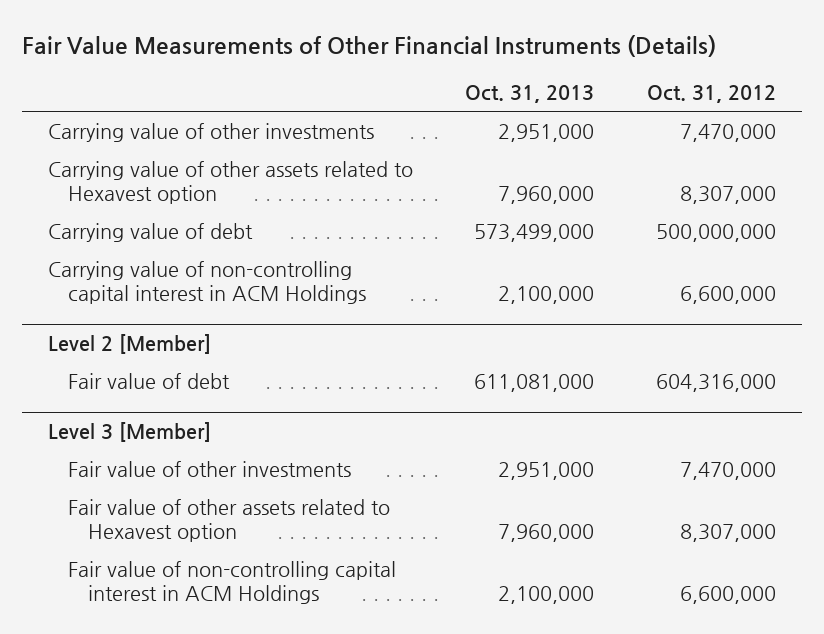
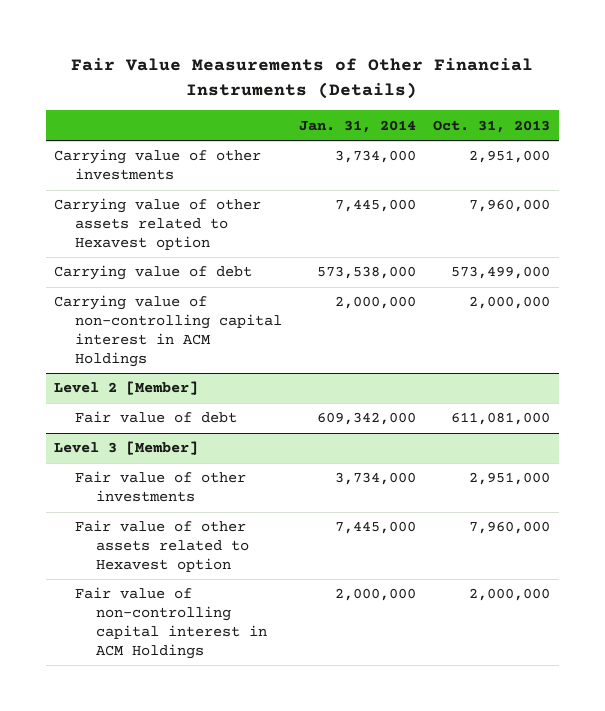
[646,85,776,104] Oct. 31, 2012 -> none
none -> [299,119,417,133] Jan. 31, 2014
[498,286,595,305] 2,100,000 -> [469,296,551,310] 2,000,000
[498,586,595,605] 2,100,000 -> [469,588,551,602] 2,000,000

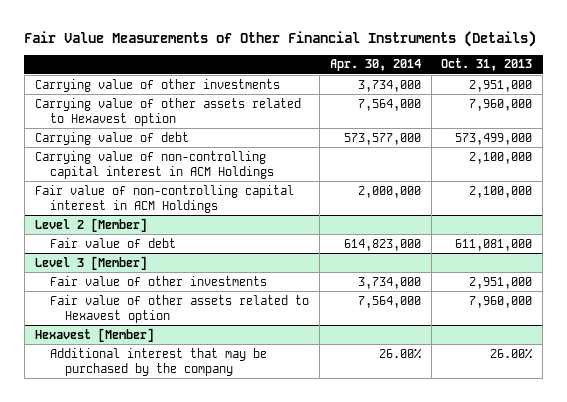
[299,119,417,133] Jan. 31, 2014 -> none
none -> [329,59,421,72] Apr. 30, 2014
[469,296,551,310] 2,000,000 -> [469,151,533,164] 2,100,000
none -> [34,184,294,213] Fair value of non-controlling capital interest in ACM Holdings
[75,587,267,659] Fair value of non-controlling capital interest in ACM Holdings -> none
none -> [34,327,154,342] Hexavest [Member]
none -> [49,347,267,376] Additional interest that may be purchased by the company

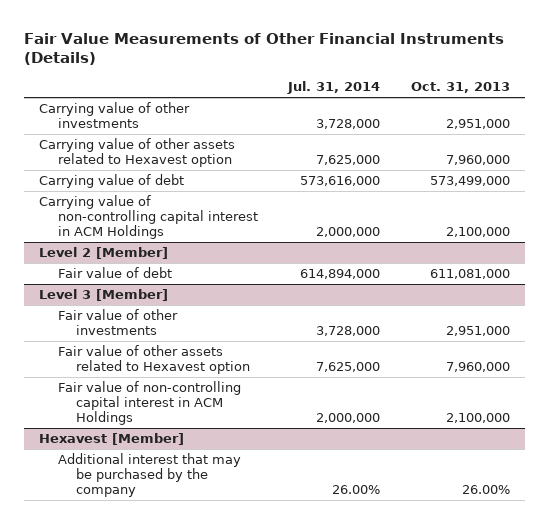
[329,59,421,72] Apr. 30, 2014 -> none
none -> [287,81,381,95] Jul. 31, 2014
[34,184,294,213] Fair value of non-controlling capital interest in ACM Holdings -> none
none -> [57,381,241,426] Fair value of non-controlling capital interest in ACM Holdings

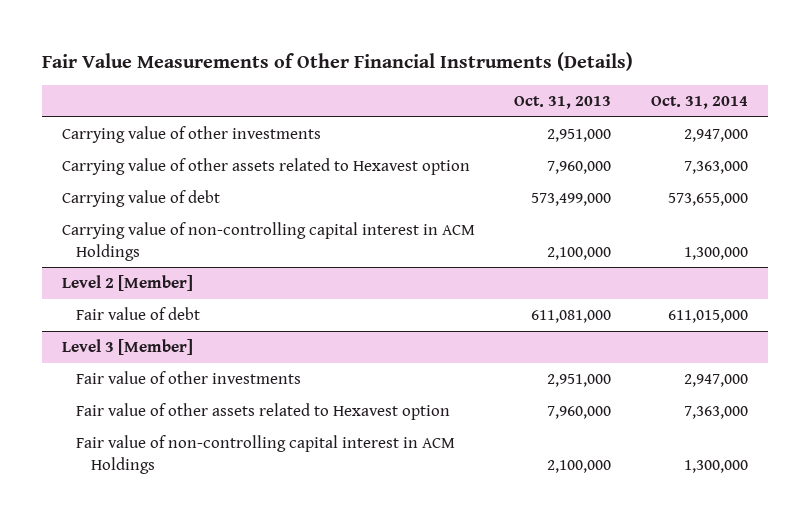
[287,81,381,95] Jul. 31, 2014 -> none
none -> [651,96,749,110] Oct. 31, 2014
[39,433,185,446] Hexavest [Member] -> none
[57,453,241,498] Additional interest that may be purchased by the company -> none

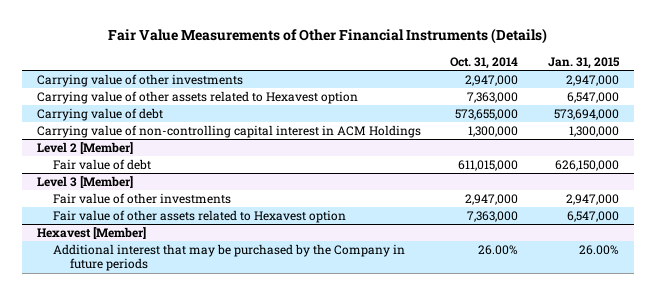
[514,96,612,110] Oct. 31, 2013 -> none
none -> [548,56,621,69] Jan. 31, 2015
[76,435,456,474] Fair value of non-controlling capital interest in ACM Holdings -> none
none -> [36,227,146,240] Hexavest [Member]
none -> [53,244,406,272] Additional interest that may be purchased by the Company in future periods

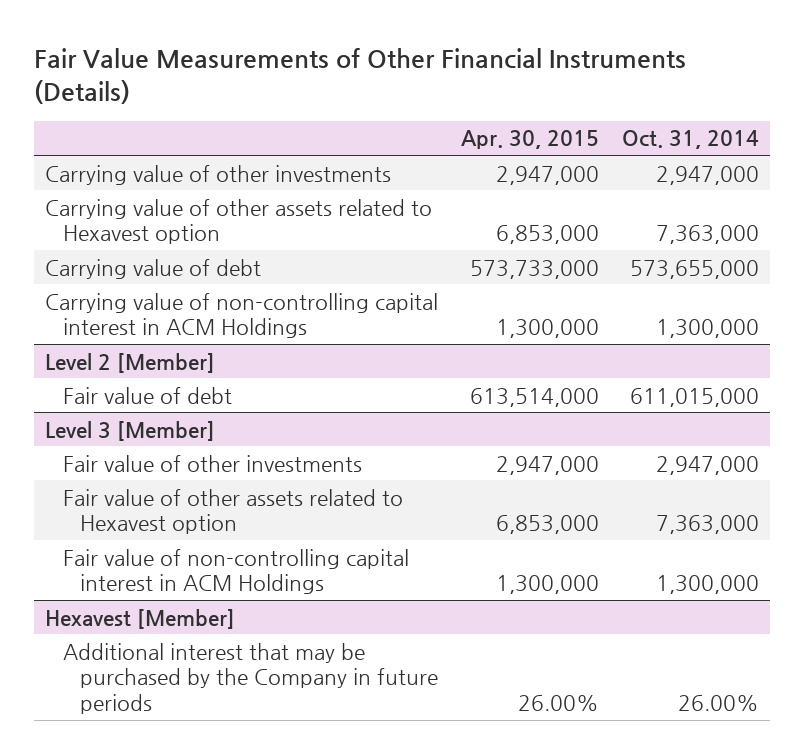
[548,56,621,69] Jan. 31, 2015 -> none
none -> [461,130,600,150] Apr. 30, 2015
none -> [62,548,409,595] Fair value of non-controlling capital interest in ACM Holdings

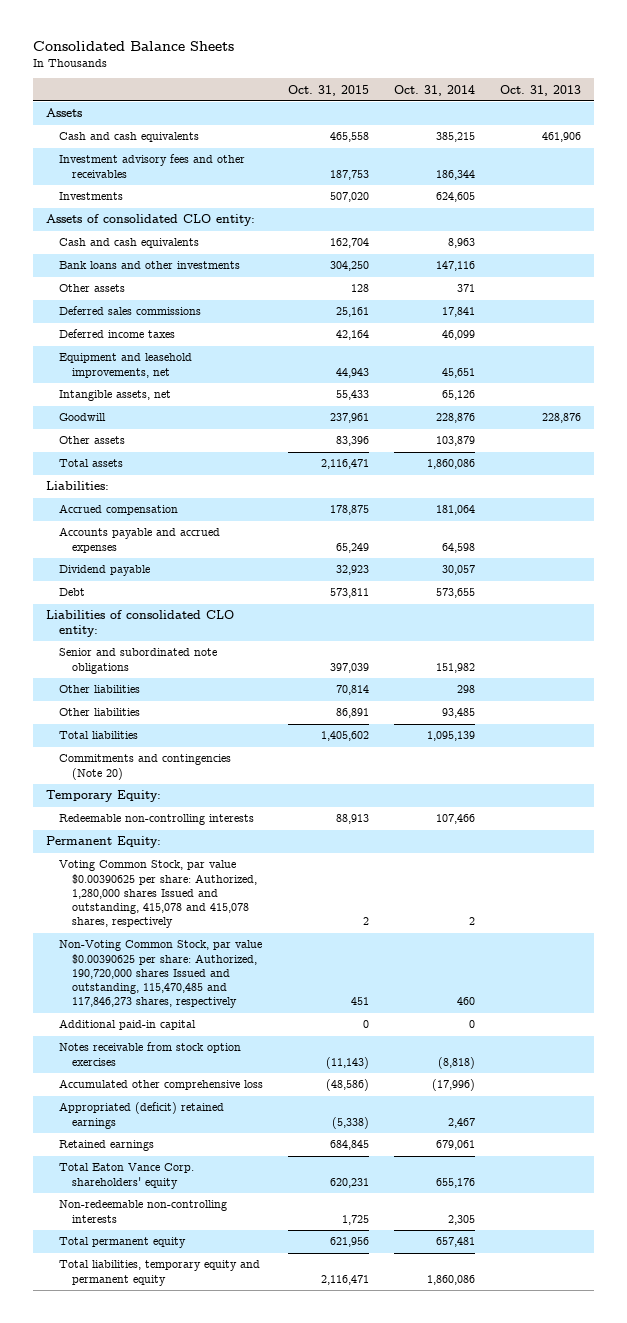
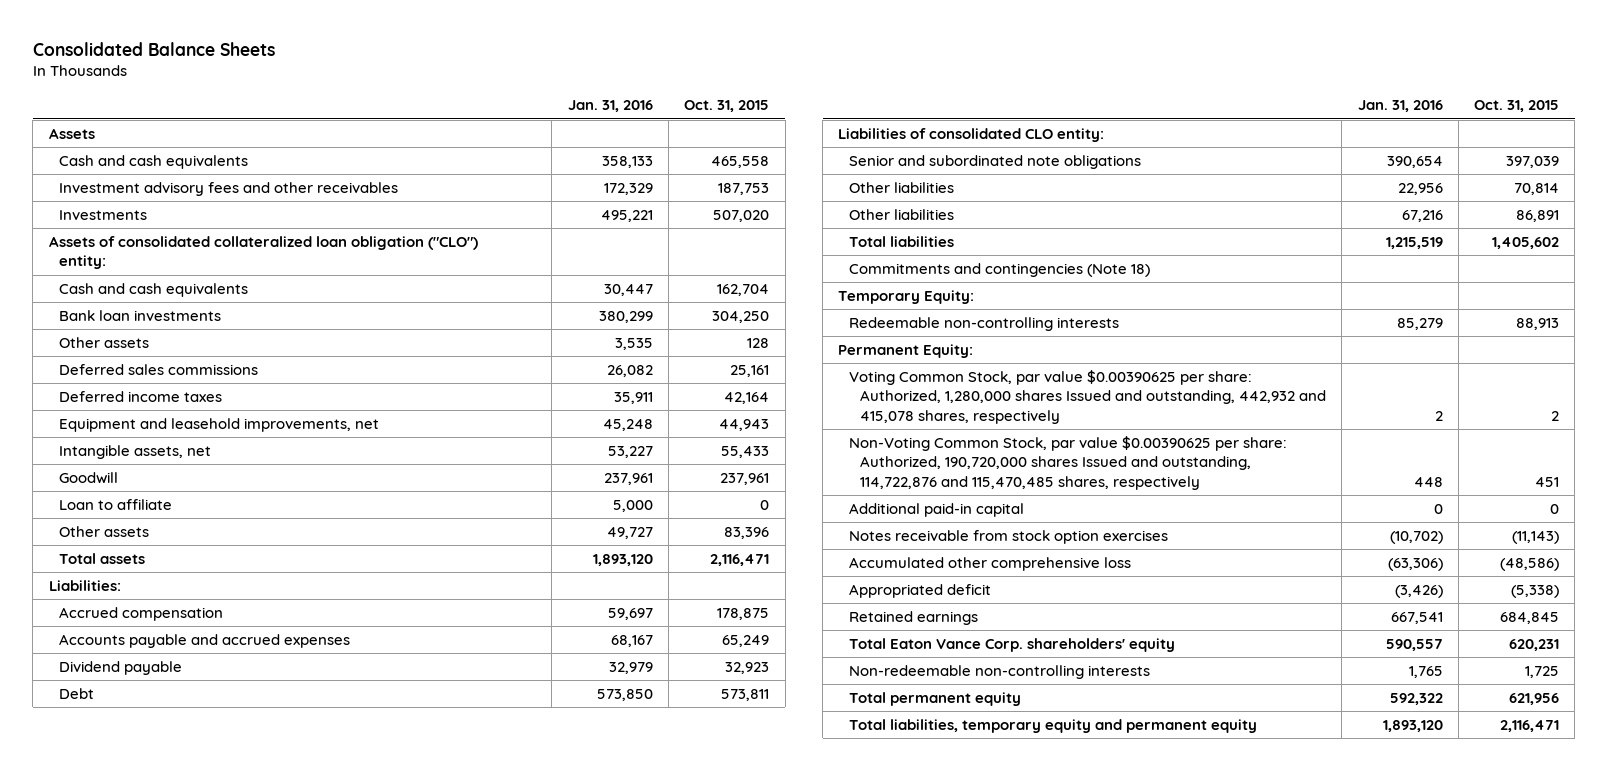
[394,84,476,96] Oct. 31, 2014 -> none
[500,84,582,96] Oct. 31, 2013 -> none
none -> [567,100,653,113] Jan. 31, 2016
[45,214,255,227] Assets of consolidated CLO entity: -> [48,235,478,270] Assets of consolidated collateralized loan obligation ("CLO") entity:
[58,261,240,270] Bank loans and other investments -> [59,309,222,321] Bank loan investments
none -> [59,498,173,510] Loan to affiliate
[58,754,231,780] Commitments and contingencies (Note 20) -> [849,262,1151,277] Commitments and contingencies (Note 18)
[58,860,258,929] Voting Common Stock, par value $0.00390625 per share: Authorized, 1,280,000 shares Issued and outstanding, 415,078 and 415,078 shares, respectively -> [849,369,1326,424] Voting Common Stock, par value $0.00390625 per share: Authorized, 1,280,000 shares Issued and outstanding, 442,932 and 415,078 shares, respectively
[58,940,262,1009] Non-Voting Common Stock, par value $0.00390625 per share: Authorized, 190,720,000 shares Issued and outstanding, 115,470,485 and 117,846,273 shares, respectively -> [849,435,1288,490] Non-Voting Common Stock, par value $0.00390625 per share: Authorized, 190,720,000 shares Issued and outstanding, 114,722,876 and 115,470,485 shares, respectively
[58,1102,224,1129] Appropriated (deficit) retained earnings -> [849,583,992,598] Appropriated deficit

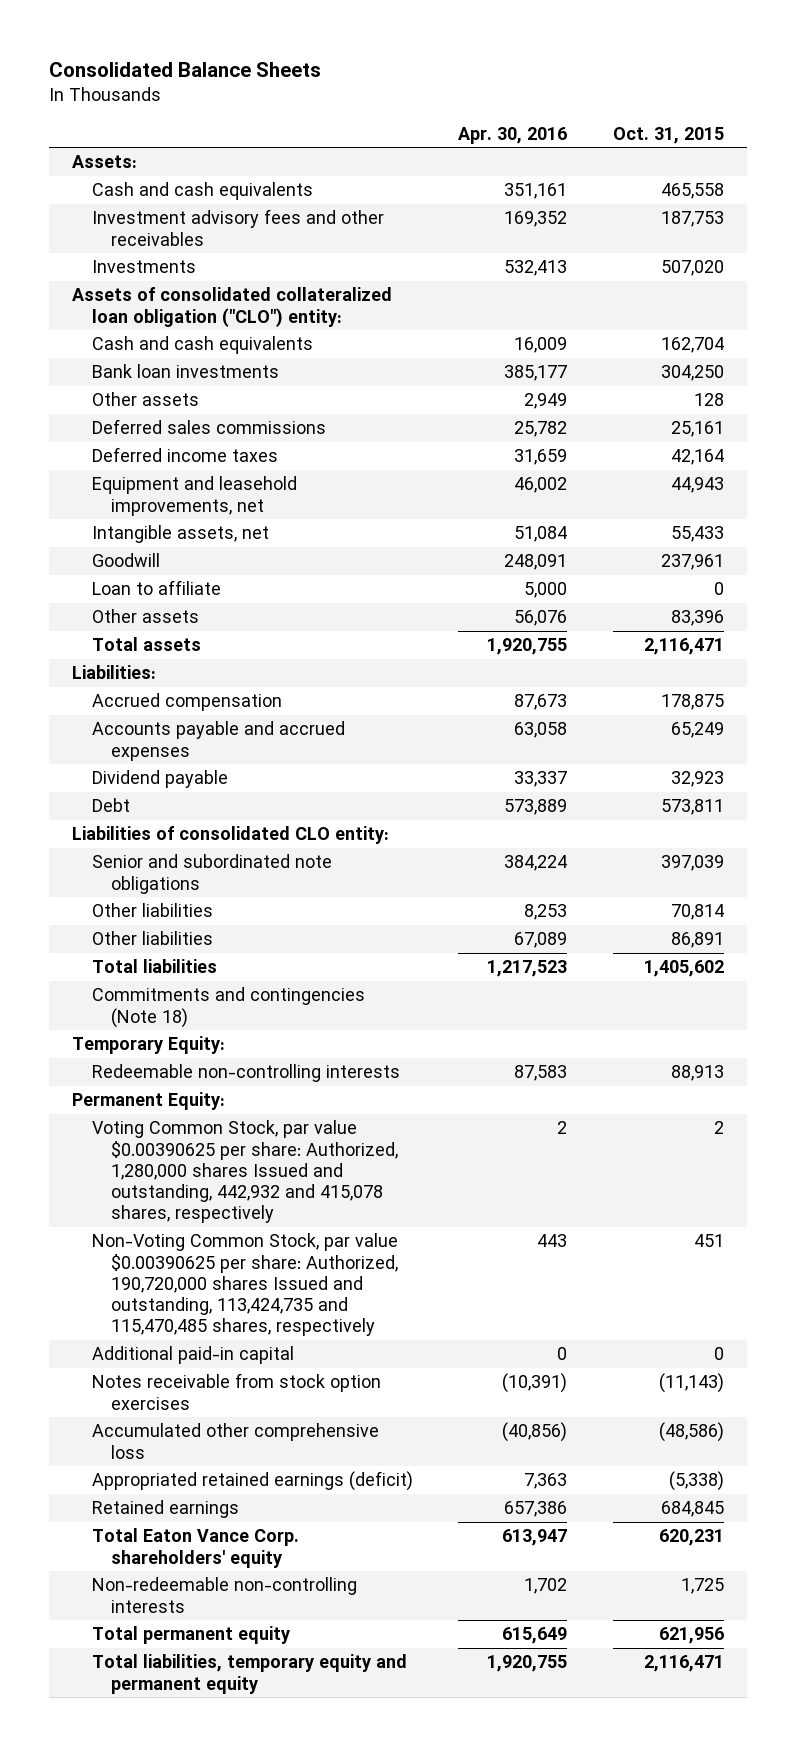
[567,100,653,113] Jan. 31, 2016 -> none
none -> [458,126,568,144] Apr. 30, 2016
[48,127,95,139] Assets -> [72,155,138,169] Assets:
[849,435,1288,490] Non-Voting Common Stock, par value $0.00390625 per share: Authorized, 190,720,000 shares Issued and outstanding, 114,722,876 and 115,470,485 shares, respectively -> [91,1233,399,1337] Non-Voting Common Stock, par value $0.00390625 per share: Authorized, 190,720,000 shares Issued and outstanding, 113,424,735 and 115,470,485 shares, respectively
[849,583,992,598] Appropriated deficit -> [91,1471,413,1492] Appropriated retained earnings (deficit)

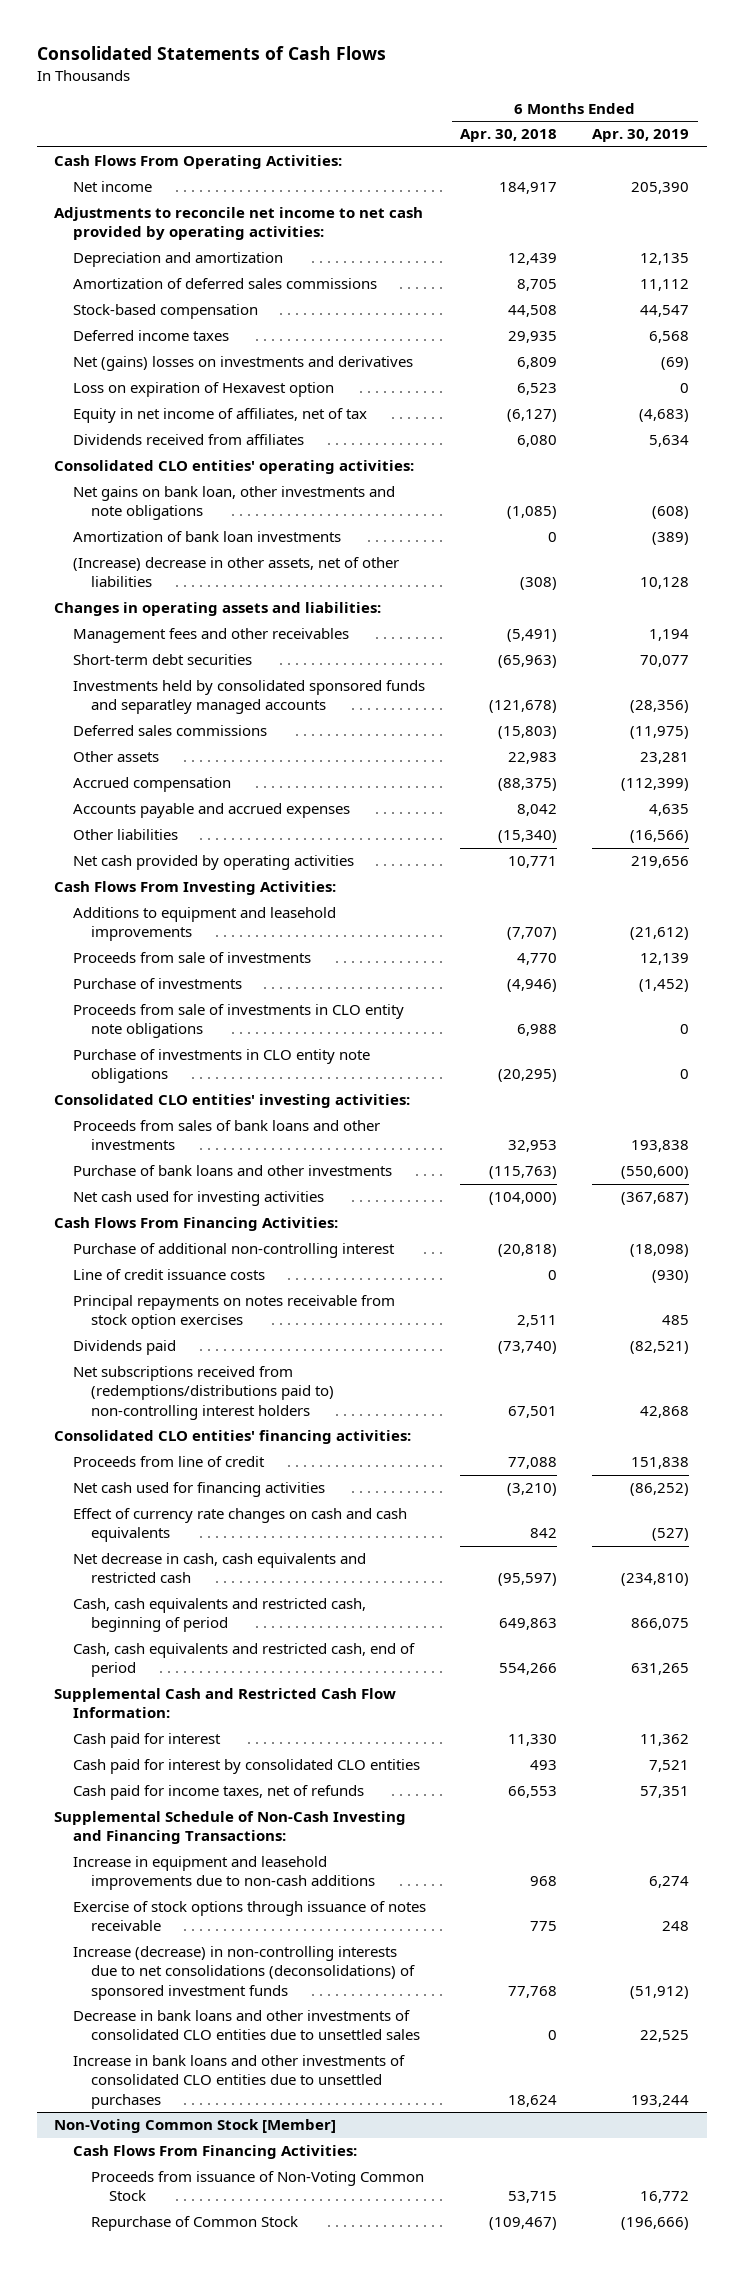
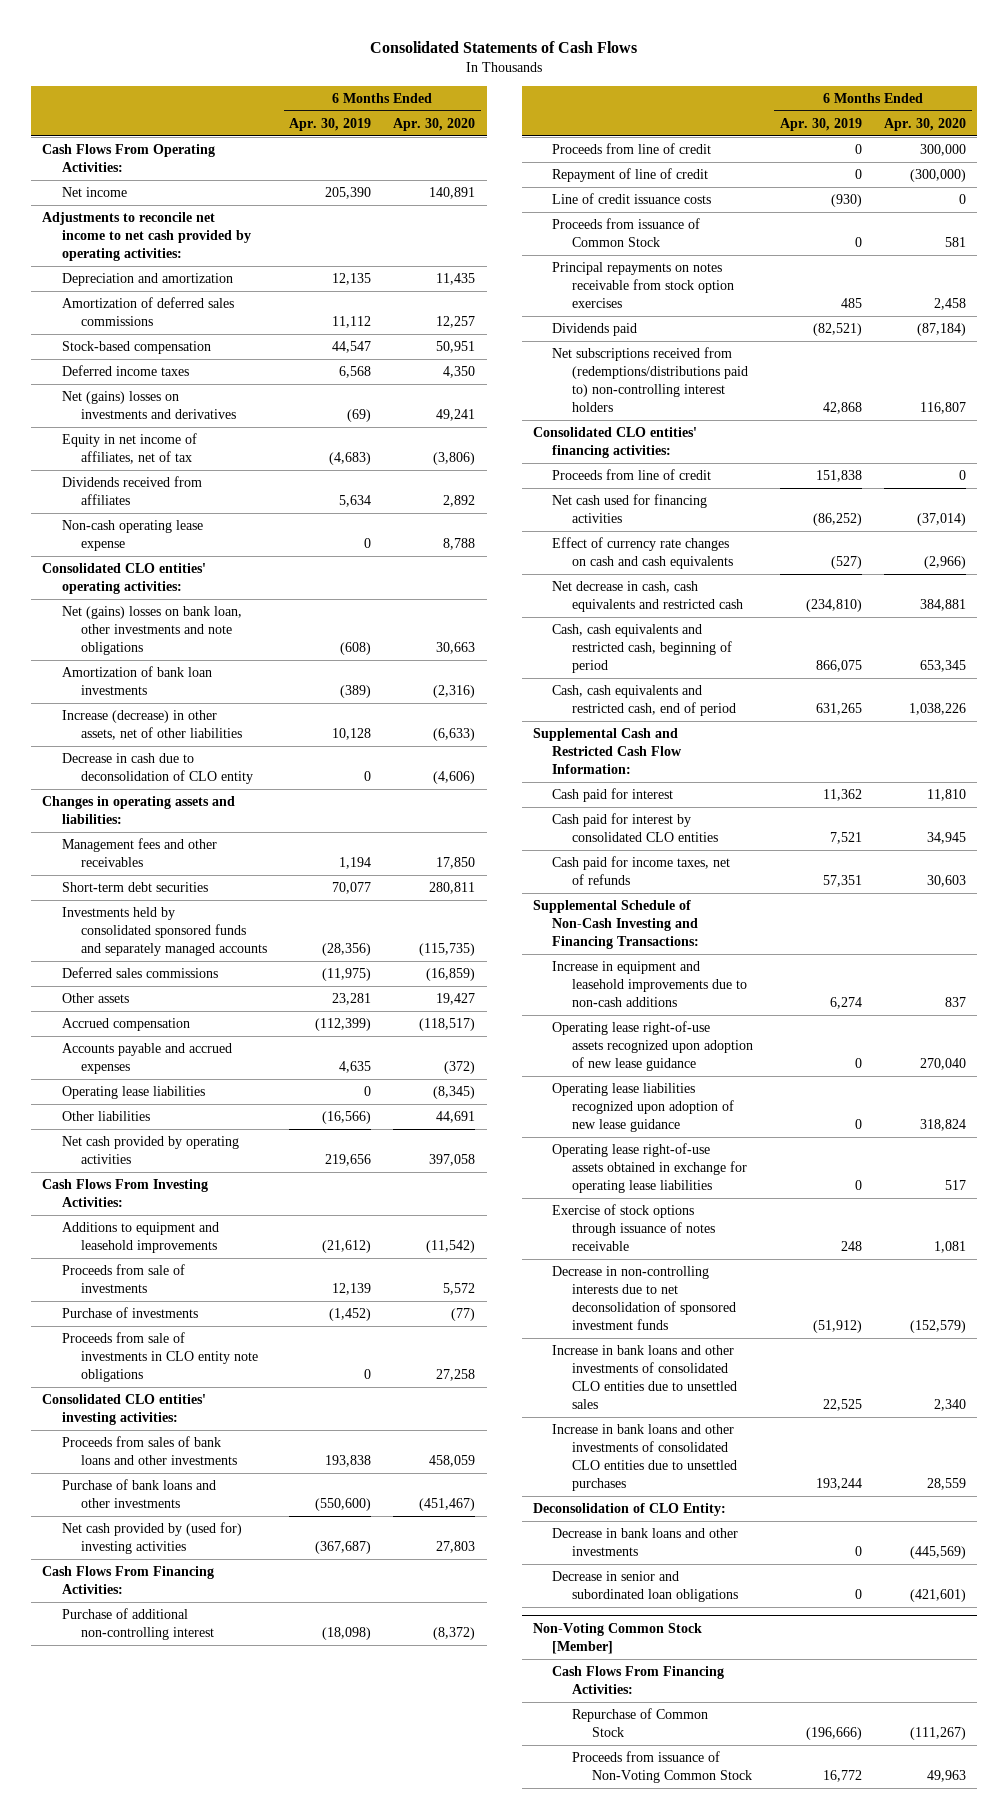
[460,129,558,143] Apr. 30, 2018 -> none
none -> [393,117,476,131] Apr. 30, 2020
[72,382,334,398] Loss on expiration of Hexavest option -> none
none -> [61,520,203,552] Non-cash operating lease expense
[72,486,395,521] Net gains on bank loan, other investments and note obligations -> [61,606,242,656] Net (gains) losses on bank loan, other investments and note obligations
[72,557,399,588] (Increase) decrease in other assets, net of other liabilities -> [61,710,243,741] Increase (decrease) in other assets, net of other liabilities
none -> [61,753,254,785] Decrease in cash due to deconsolidation of CLO entity
[72,680,425,715] Investments held by consolidated sponsored funds and separatley managed accounts -> [61,907,268,957] Investments held by consolidated sponsored funds and separately managed accounts
none -> [61,1086,205,1100] Operating lease liabilities
[72,1049,370,1084] Purchase of investments in CLO entity note obligations -> none
[72,1191,324,1207] Net cash used for investing activities -> [61,1522,242,1555] Net cash provided by (used for) investing activities
none -> [552,143,712,155] Proceeds from line of credit
none -> [552,168,709,183] Repayment of line of credit
none -> [552,218,701,248] Proceeds from issuance of Common Stock
none -> [552,1021,753,1072] Operating lease right-of-use assets recognized upon adoption of new lease guidance
none -> [552,1083,734,1133] Operating lease liabilities recognized upon adoption of new lease guidance
none -> [552,1143,747,1194] Operating lease right-of-use assets obtained in exchange for operating lease liabilities
[72,1946,416,2000] Increase (decrease) in non-controlling interests due to net consolidations (deconsolidations) of sponsored investment funds -> [552,1266,736,1330] Decrease in non-controlling interests due to net deconsolidation of sponsored investment funds
[72,2010,421,2041] Decrease in bank loans and other investments of consolidated CLO entities due to unsettled sales -> [552,1345,737,1409] Increase in bank loans and other investments of consolidated CLO entities due to unsettled sales
none -> [532,1503,726,1517] Deconsolidation of CLO Entity:
none -> [552,1528,739,1557] Decrease in bank loans and other investments
none -> [552,1571,738,1603] Decrease in senior and subordinated loan obligations
[91,2171,425,2202] Proceeds from issuance of Non-Voting Common Stock -> [571,1751,752,1784] Proceeds from issuance of Non-Voting Common Stock

